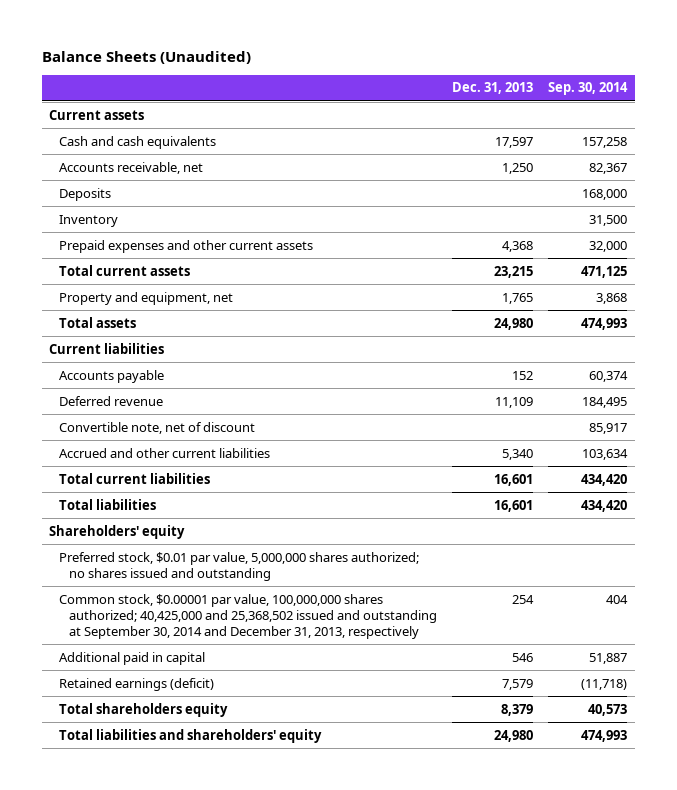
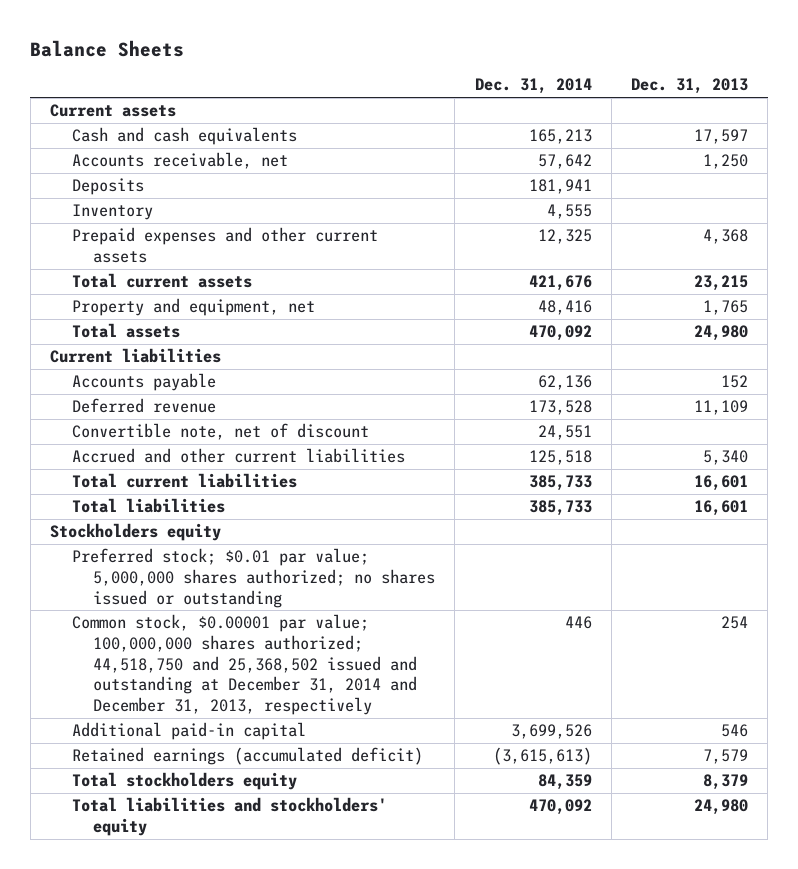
[41,50,251,64] Balance Sheets (Unaudited) -> [30,39,185,57] Balance Sheets
[548,82,629,96] Sep. 30, 2014 -> none
none -> [474,78,592,95] Dec. 31, 2014
[49,524,186,539] Shareholders' equity -> [49,523,221,542] Stockholders equity
[59,551,420,581] Preferred stock, $0.01 par value, 5,000,000 shares authorized; no shares issued and outstanding -> [71,548,436,608] Preferred stock; $0.01 par value; 5,000,000 shares authorized; no shares issued or outstanding
[59,593,438,639] Common stock, $0.00001 par value, 100,000,000 shares authorized; 40,425,000 and 25,368,502 issued and outstanding at September 30, 2014 and December 31, 2013, respectively -> [71,614,418,715] Common stock, $0.00001 par value; 100,000,000 shares authorized; 44,518,750 and 25,368,502 issued and outstanding at December 31, 2014 and December 31, 2013, respectively
[59,651,206,665] Additional paid in capital -> [71,722,306,741] Additional paid-in capital
[59,677,215,691] Retained earnings (deficit) -> [71,747,423,766] Retained earnings (accumulated deficit)
[59,702,229,717] Total shareholders equity -> [71,772,297,791] Total stockholders equity
[59,728,323,743] Total liabilities and shareholders' equity -> [71,797,387,836] Total liabilities and stockholders' equity

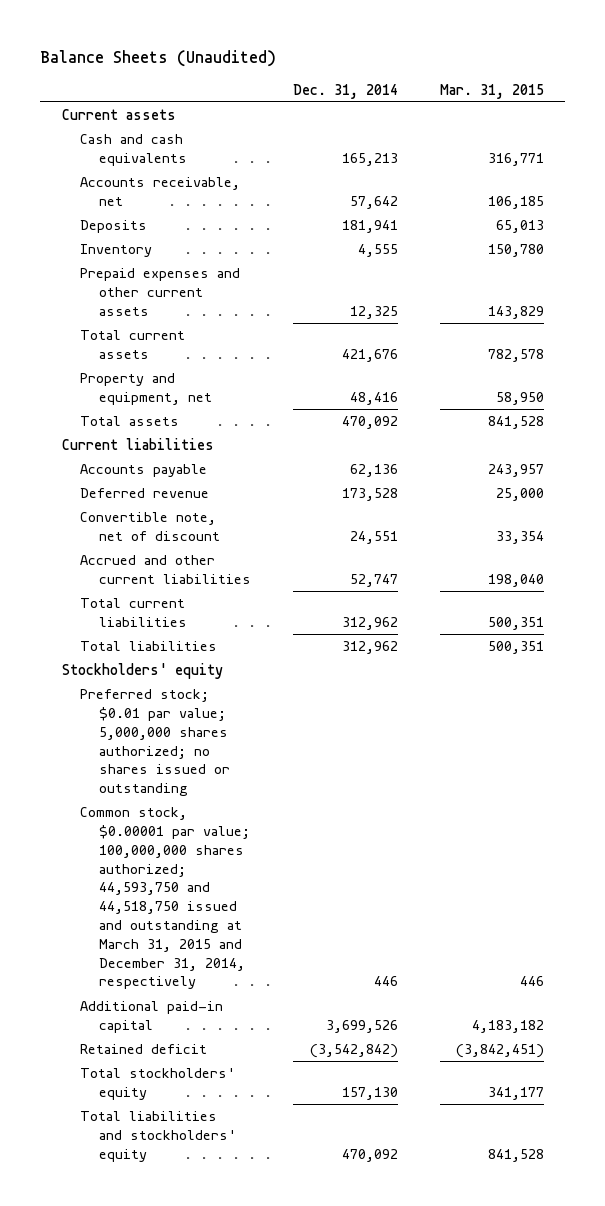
[30,39,185,57] Balance Sheets -> [40,49,277,67] Balance Sheets (Unaudited)
[631,78,749,95] Dec. 31, 2013 -> none
none -> [439,83,544,99] Mar. 31, 2015
[528,450,592,466] 125,518 -> [349,573,398,587] 52,747
[528,475,592,492] 385,733 -> [341,616,398,630] 312,962
[528,500,592,517] 385,733 -> [341,641,398,655] 312,962
[49,523,221,542] Stockholders equity -> [61,663,223,680] Stockholders' equity
[71,614,418,715] Common stock, $0.00001 par value; 100,000,000 shares authorized; 44,518,750 and 25,368,502 issued and outstanding at December 31, 2014 and December 31, 2013, respectively -> [80,807,250,990] Common stock, $0.00001 par value; 100,000,000 shares authorized; 44,593,750 and 44,518,750 issued and outstanding at March 31, 2015 and December 31, 2014, respectively
[71,747,423,766] Retained earnings (accumulated deficit) -> [80,1044,208,1055] Retained deficit
[492,747,592,766] (3,615,613) -> [309,1044,398,1059] (3,542,842)
[71,772,297,791] Total stockholders equity -> [80,1068,236,1100] Total stockholders' equity
[537,774,592,791] 84,359 -> [341,1086,398,1100] 157,130

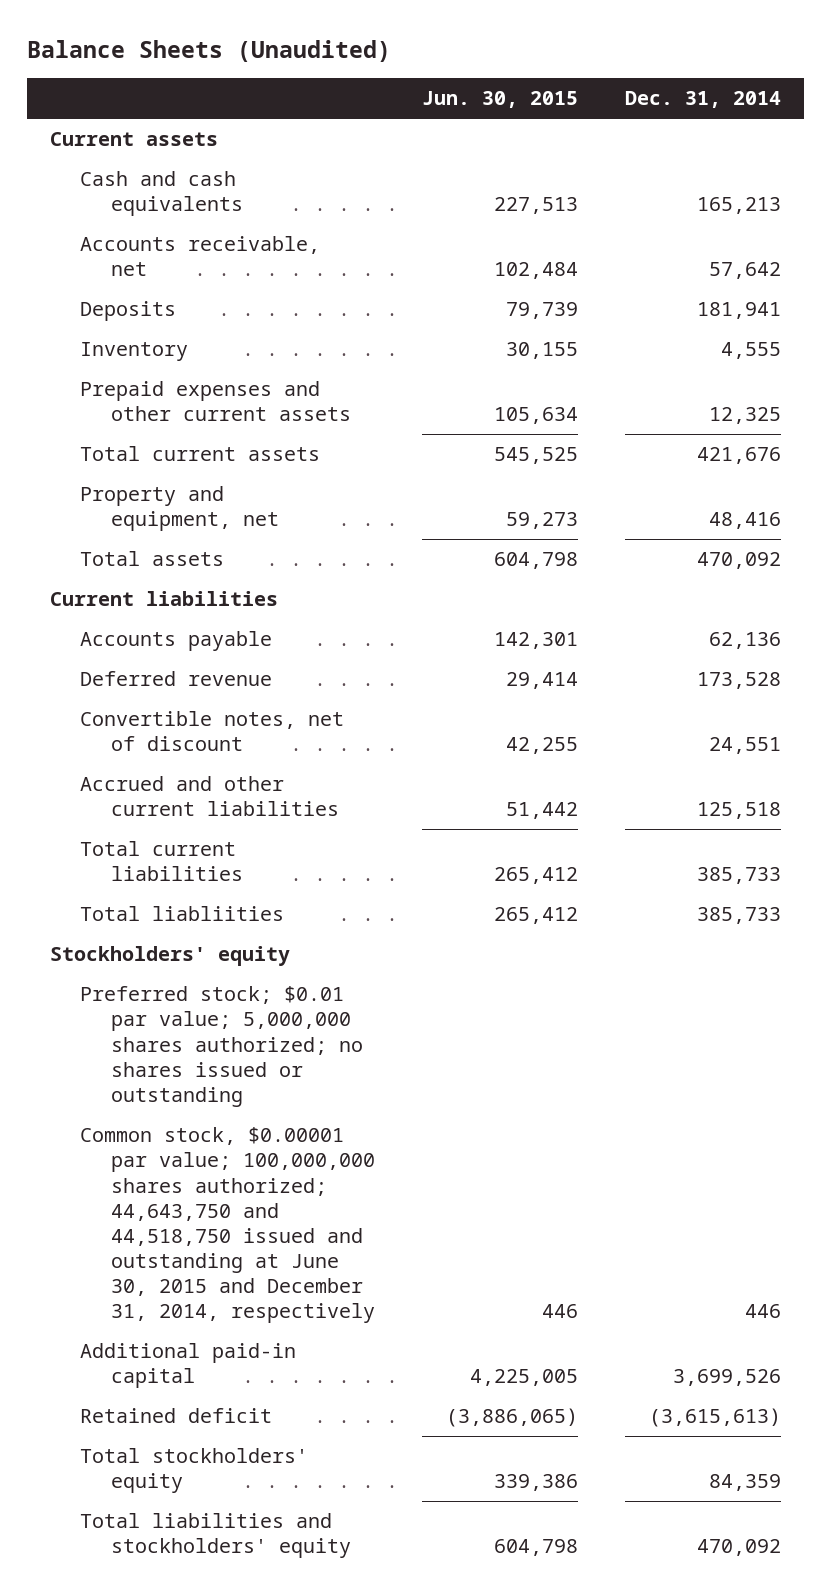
[439,83,544,99] Mar. 31, 2015 -> none
none -> [421,91,578,109] Jun. 30, 2015
[80,512,220,541] Convertible note, net of discount -> [80,711,345,752] Convertible notes, net of discount
[349,573,398,587] 52,747 -> [696,802,781,820] 125,518
[341,616,398,630] 312,962 -> [696,867,781,885] 385,733
[80,641,218,652] Total liabilities -> [80,906,285,922] Total liabliities
[341,641,398,655] 312,962 -> [696,907,781,925] 385,733
[80,807,250,990] Common stock, $0.00001 par value; 100,000,000 shares authorized; 44,593,750 and 44,518,750 issued and outstanding at March 31, 2015 and December 31, 2014, respectively -> [80,1127,375,1324] Common stock, $0.00001 par value; 100,000,000 shares authorized; 44,643,750 and 44,518,750 issued and outstanding at June 30, 2015 and December 31, 2014, respectively
[309,1044,398,1059] (3,542,842) -> [648,1408,781,1428] (3,615,613)
[341,1086,398,1100] 157,130 -> [708,1474,781,1492] 84,359

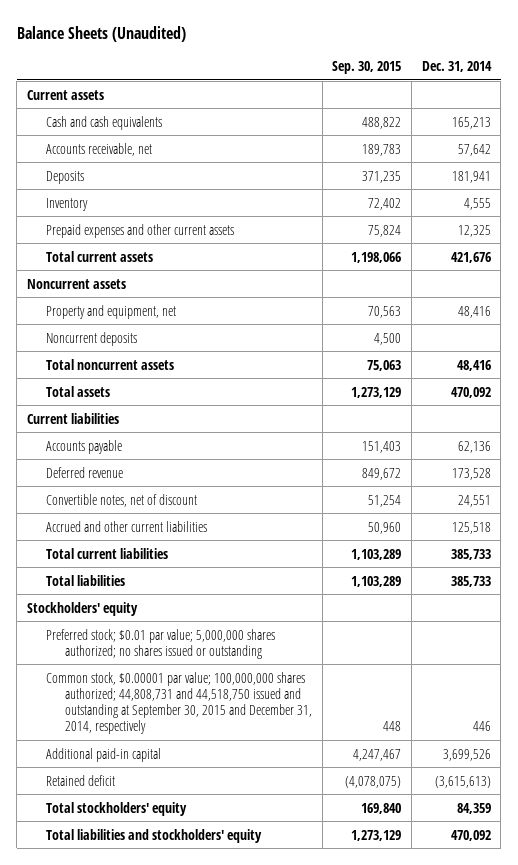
[421,91,578,109] Jun. 30, 2015 -> none
none -> [332,61,402,75] Sep. 30, 2015
none -> [27,278,127,289] Noncurrent assets
none -> [46,331,138,346] Noncurrent deposits
none -> [46,358,175,370] Total noncurrent assets
[80,906,285,922] Total liabliities -> [46,574,126,586] Total liabilities
[80,1127,375,1324] Common stock, $0.00001 par value; 100,000,000 shares authorized; 44,643,750 and 44,518,750 issued and outstanding at June 30, 2015 and December 31, 2014, respectively -> [46,671,312,735] Common stock, $0.00001 par value; 100,000,000 shares authorized; 44,808,731 and 44,518,750 issued and outstanding at September 30, 2015 and December 31, 2014, respectively

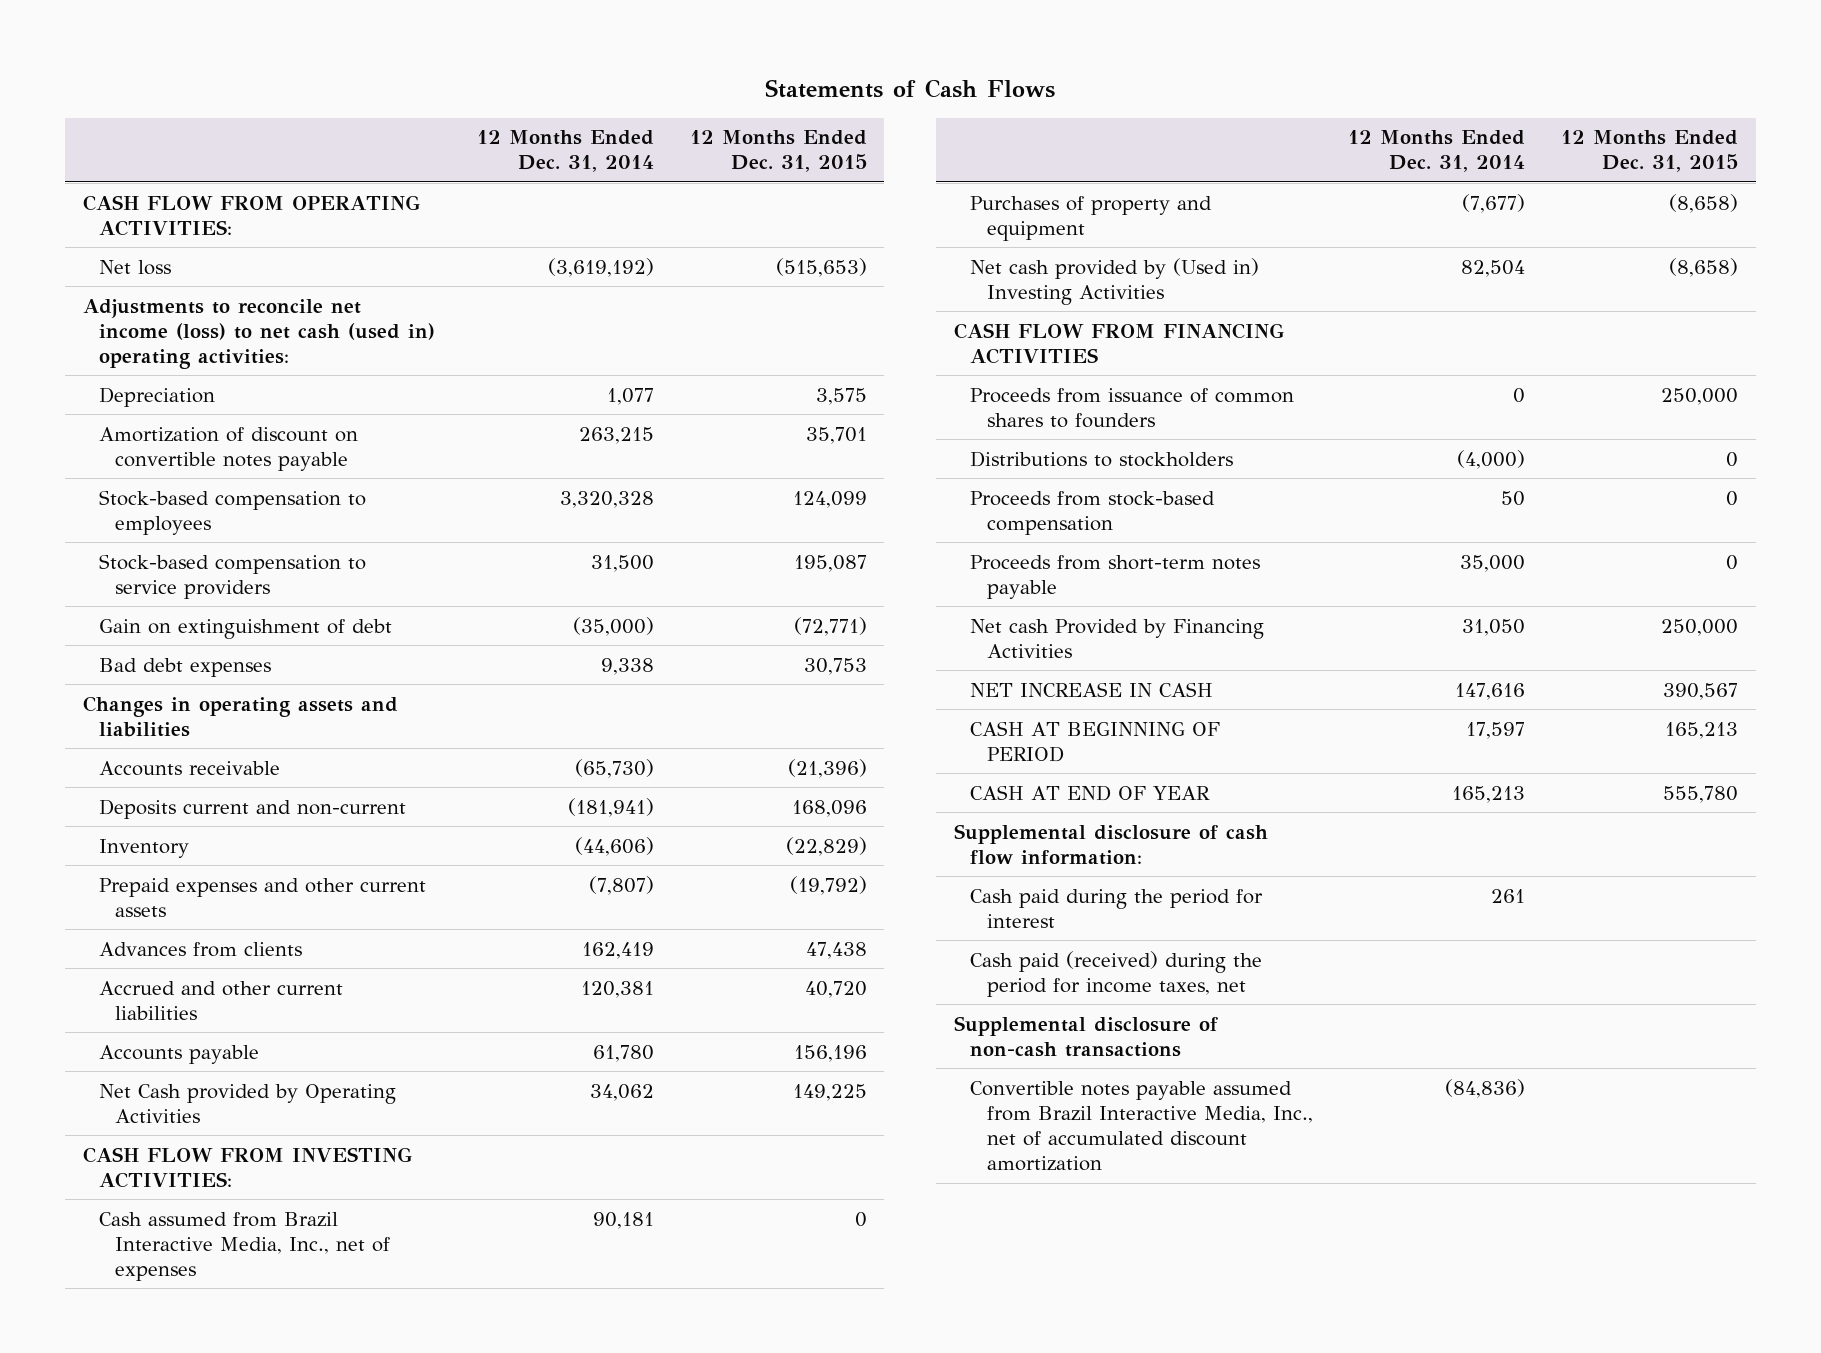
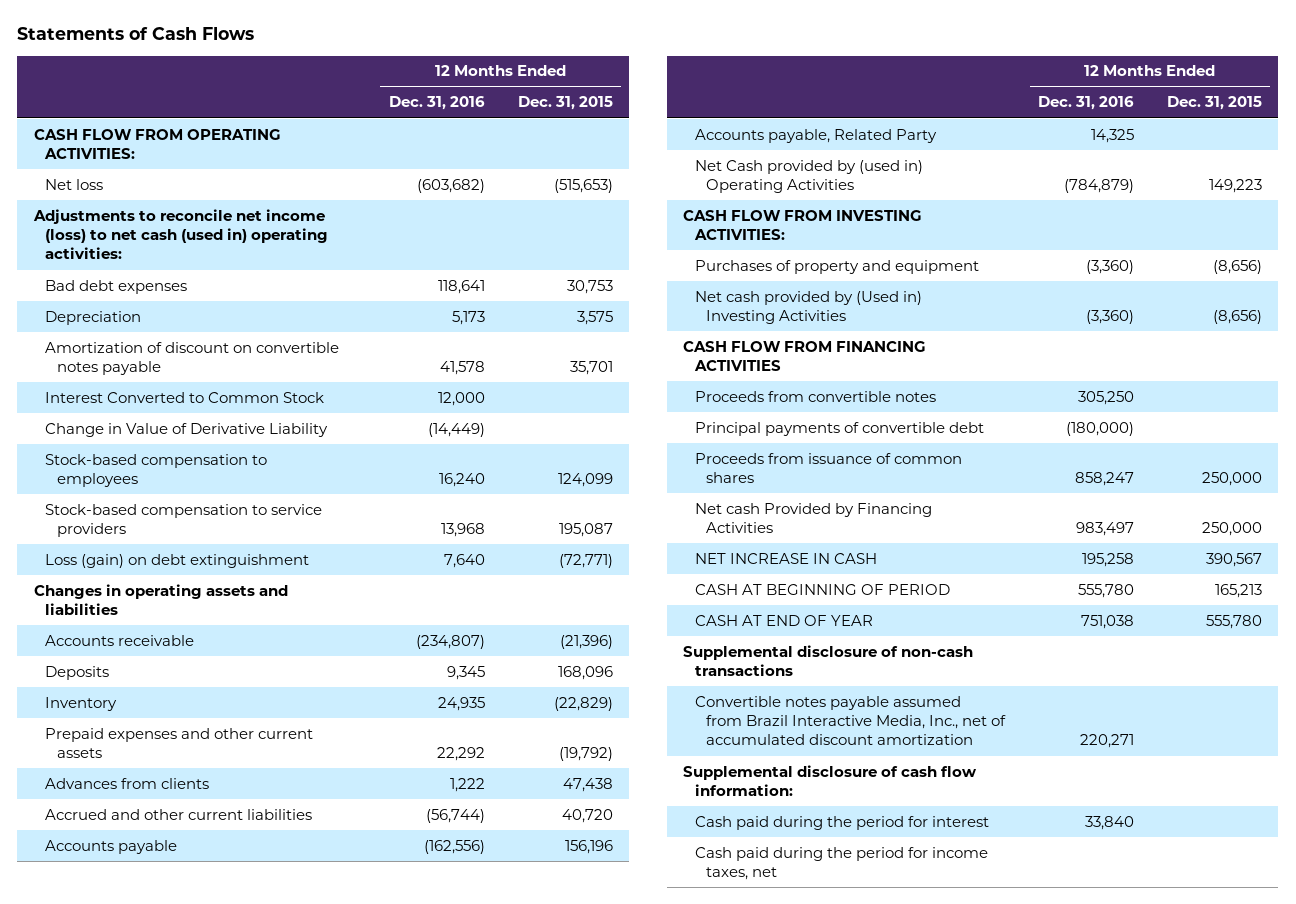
[476,130,654,173] 12 Months Ended Dec. 31, 2014 -> none
none -> [388,96,485,111] Dec. 31, 2016
[98,657,271,677] Bad debt expenses -> [45,279,188,294] Bad debt expenses
none -> [45,391,325,403] Interest Converted to Common Stock
none -> [45,422,329,437] Change in Value of Derivative Liability
[98,618,392,639] Gain on extinguishment of debt -> [45,553,310,568] Loss (gain) on debt extinguishment
[98,798,406,819] Deposits current and non-current -> [45,665,110,680] Deposits
none -> [694,128,937,143] Accounts payable, Related Party
[98,1083,396,1123] Net Cash provided by Operating Activities -> [694,159,923,194] Net Cash provided by (used in) Operating Activities
[792,1083,867,1101] 149,225 -> [1208,179,1262,194] 149,223
[98,1211,391,1282] Cash assumed from Brazil Interactive Media, Inc., net of expenses -> none
[1669,193,1739,213] (8,658) -> [1212,259,1262,274] (8,656)
[1669,257,1739,277] (8,658) -> [1212,310,1262,325] (8,656)
[970,450,1234,467] Distributions to stockholders -> none
[970,490,1216,535] Proceeds from stock-based compensation -> none
[970,554,1261,599] Proceeds from short-term notes payable -> none
none -> [694,390,936,402] Proceeds from convertible notes
none -> [694,421,984,436] Principal payments of convertible debt
[970,387,1295,428] Proceeds from issuance of common shares to founders -> [694,452,962,484] Proceeds from issuance of common shares
[970,950,1263,997] Cash paid (received) during the period for income taxes, net -> none
[954,823,1269,865] Supplemental disclosure of cash flow information: -> [683,764,978,797] Supplemental disclosure of cash flow information:
[970,888,1264,928] Cash paid during the period for interest -> [694,815,989,830] Cash paid during the period for interest
none -> [694,846,988,881] Cash paid during the period for income taxes, net

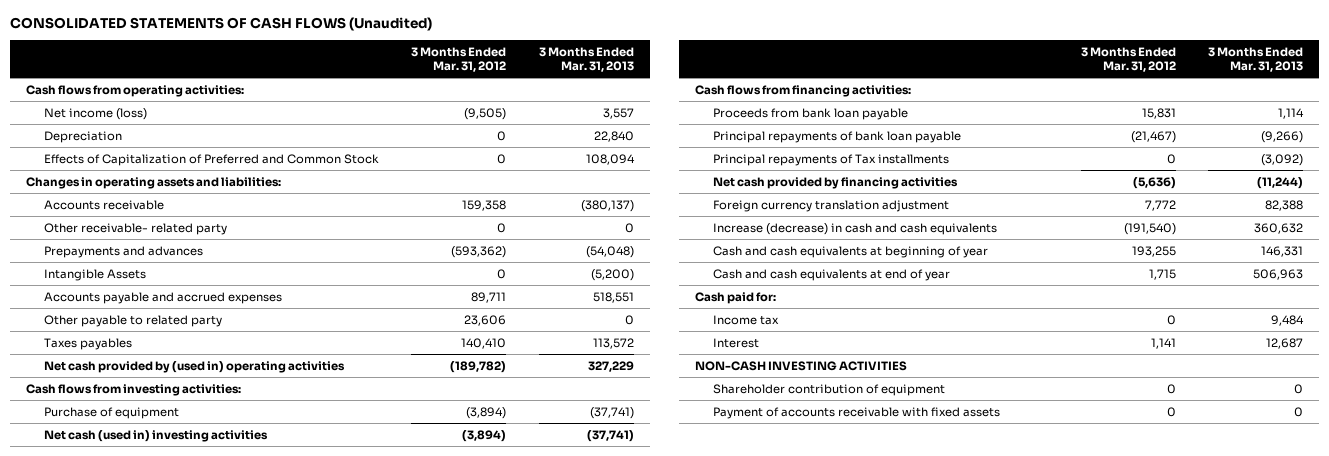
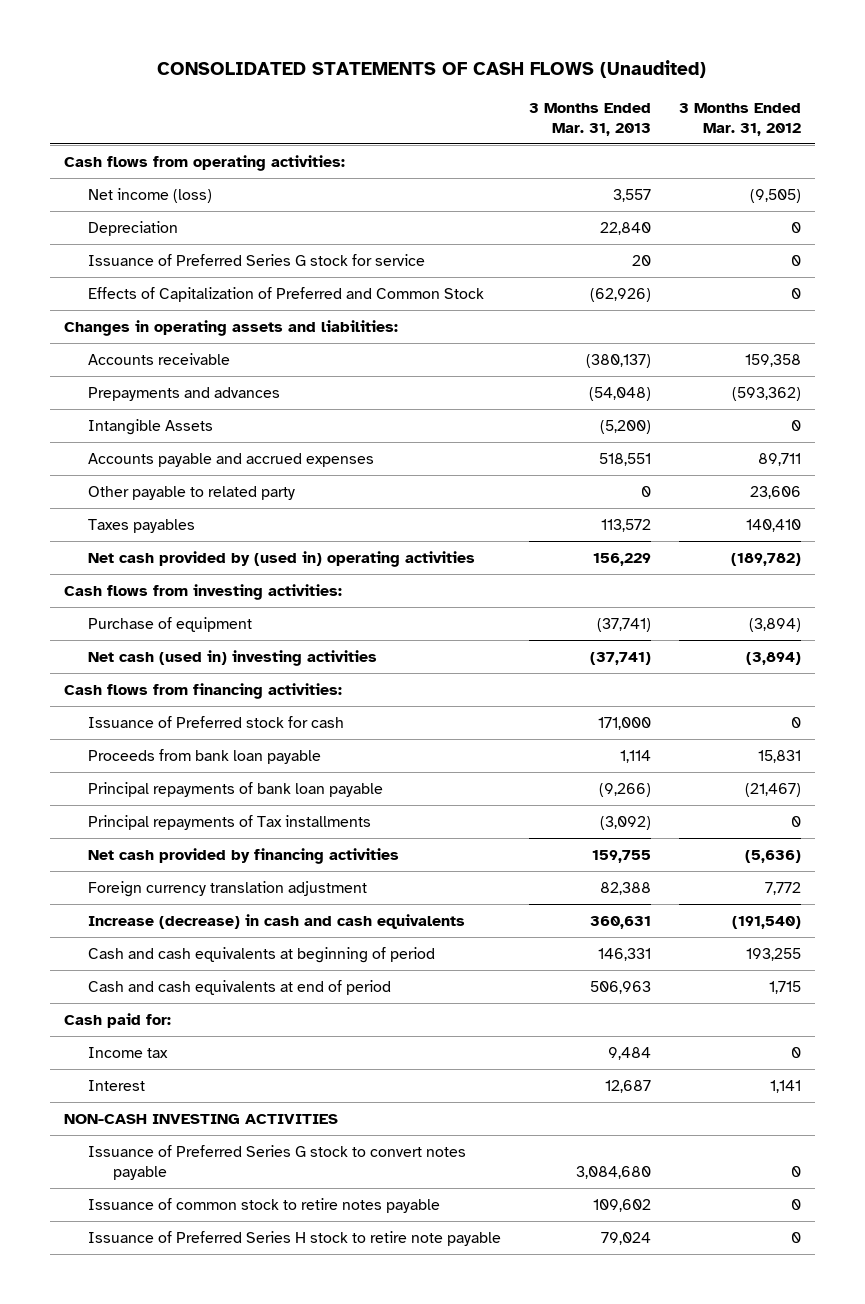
none -> [88,253,426,266] Issuance of Preferred Series G stock for service
[585,153,635,165] 108,094 -> [590,287,652,302] (62,926)
[43,222,227,235] Other receivable- related party -> none
[587,360,634,372] 327,229 -> [593,552,652,566] 156,229
none -> [88,715,345,728] Issuance of Preferred stock for cash
[1256,176,1303,189] (11,244) -> [592,849,652,863] 159,755
[1253,222,1303,234] 360,632 -> [590,915,652,929] 360,631
[713,245,989,258] Cash and cash equivalents at beginning of year -> [88,946,436,963] Cash and cash equivalents at beginning of period
[713,268,951,281] Cash and cash equivalents at end of year -> [88,979,392,995] Cash and cash equivalents at end of period
[713,383,946,396] Shareholder contribution of equipment -> none
[713,406,1001,419] Payment of accounts receivable with fixed assets -> none
none -> [88,1144,467,1180] Issuance of Preferred Series G stock to convert notes payable
none -> [88,1197,441,1213] Issuance of common stock to retire notes payable
none -> [88,1230,502,1246] Issuance of Preferred Series H stock to retire note payable

